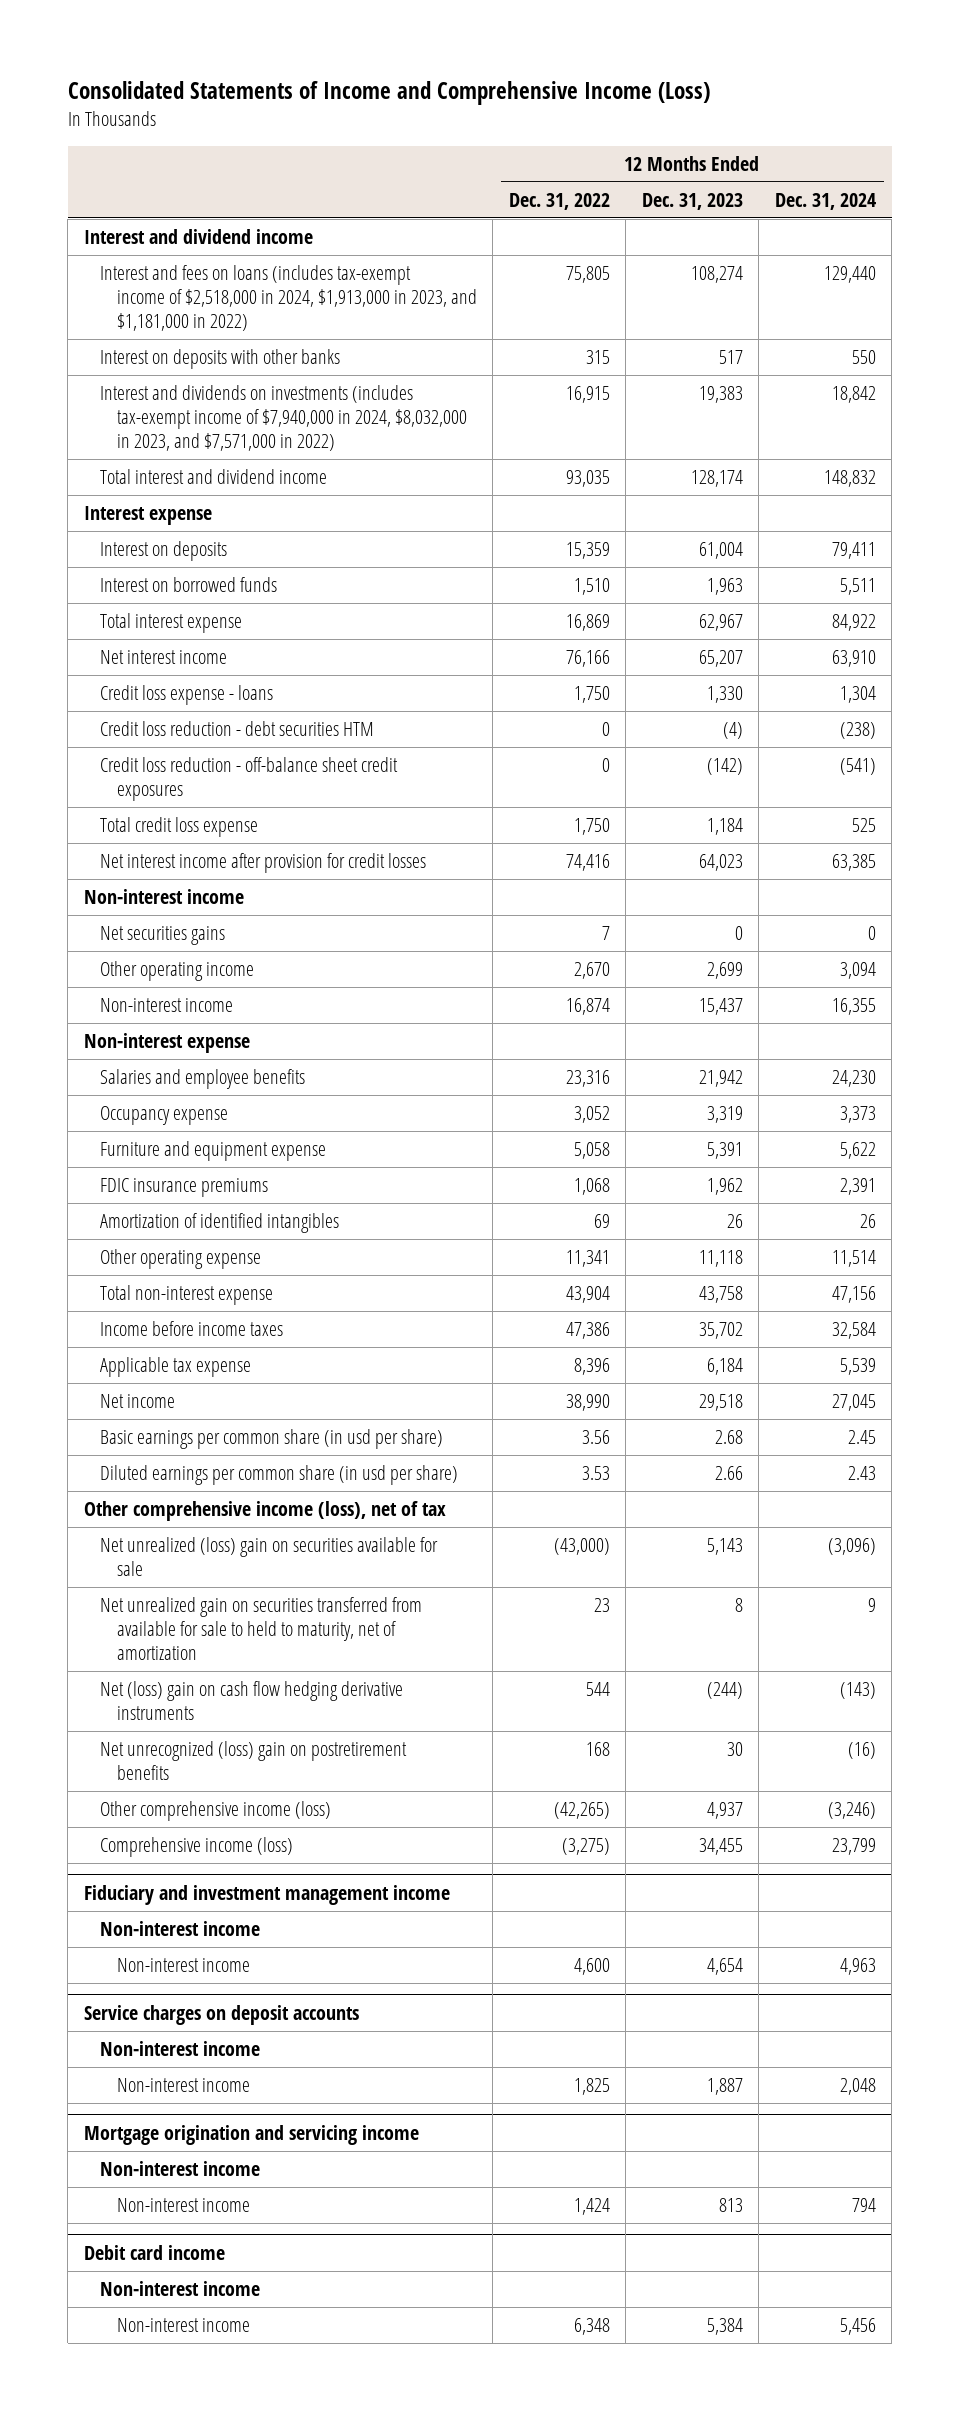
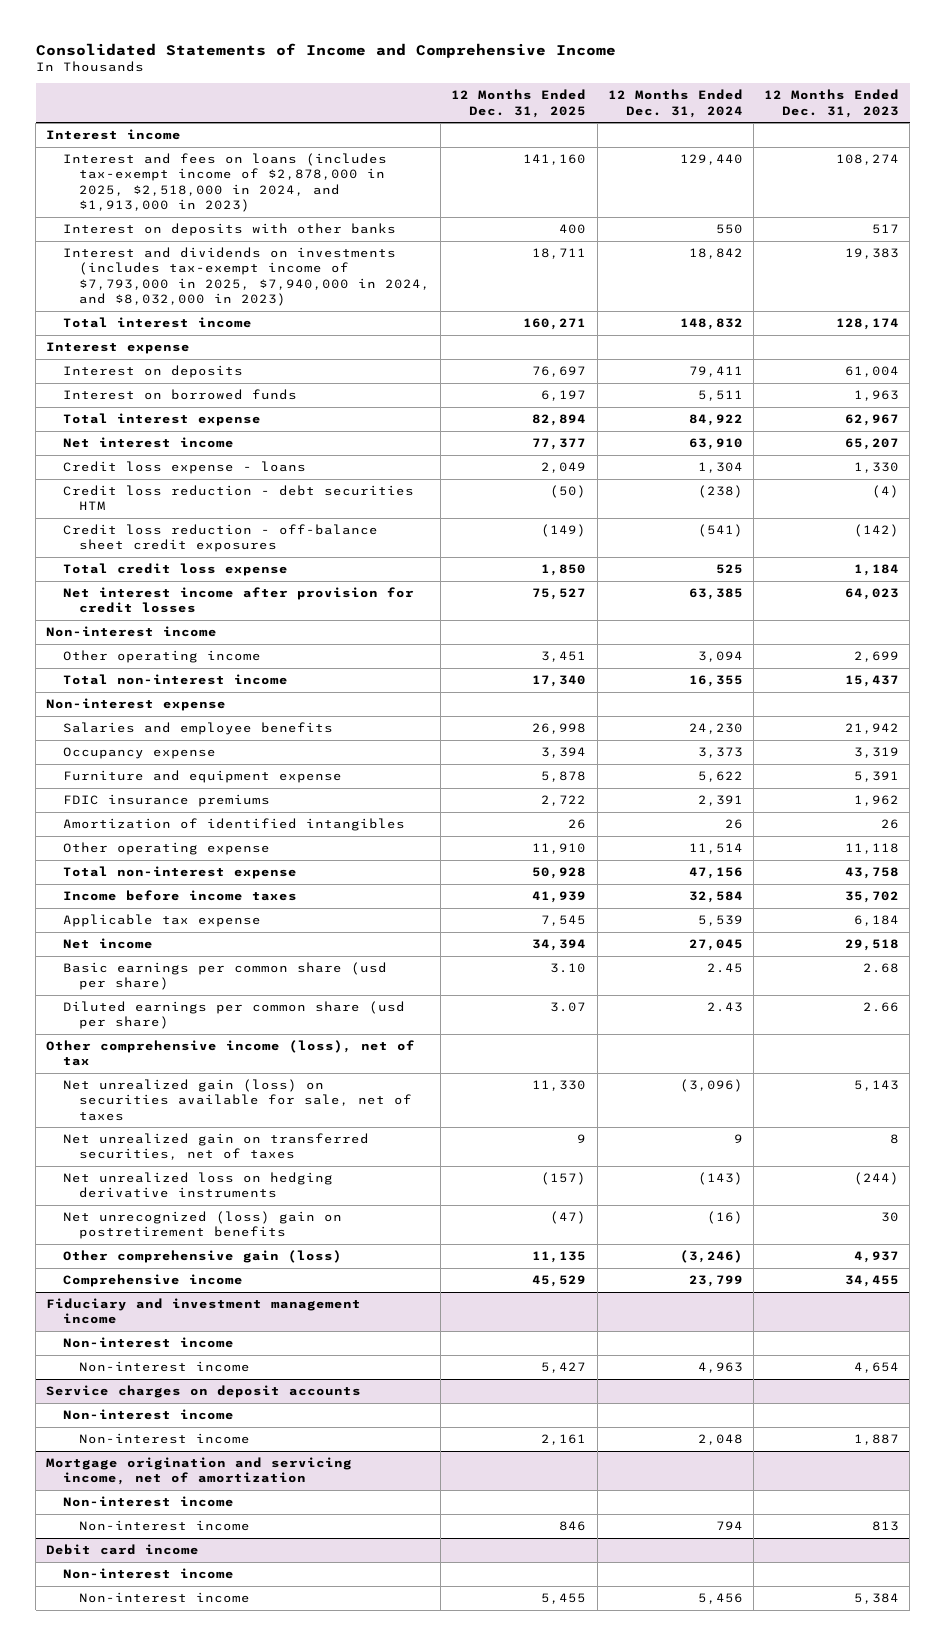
[67,80,710,105] Consolidated Statements of Income and Comprehensive Income (Loss) -> [35,42,616,58] Consolidated Statements of Income and Comprehensive Income
[508,192,610,210] Dec. 31, 2022 -> none
none -> [451,89,587,118] 12 Months Ended Dec. 31, 2025
[83,229,313,245] Interest and dividend income -> [46,129,182,141] Interest income
[100,265,477,331] Interest and fees on loans (includes tax-exempt income of $2,518,000 in 2024, $1,913,000 in 2023, and $1,181,000 in 2022) -> [62,153,387,213] Interest and fees on loans (includes tax-exempt income of $2,878,000 in 2025, $2,518,000 in 2024, and $1,913,000 in 2023)
[100,385,467,451] Interest and dividends on investments (includes tax-exempt income of $7,940,000 in 2024, $8,032,000 in 2023, and $7,571,000 in 2022) -> [62,247,430,307] Interest and dividends on investments (includes tax-exempt income of $7,793,000 in 2025, $7,940,000 in 2024, and $8,032,000 in 2023)
[100,469,328,485] Total interest and dividend income -> [62,317,252,329] Total interest income
[100,926,226,946] Net securities gains -> none
[100,998,234,1013] Non-interest income -> [62,674,288,686] Total non-interest income
[100,1429,444,1450] Basic earnings per common share (in usd per share) -> [62,962,387,991] Basic earnings per common share (usd per share)
[100,1465,459,1486] Diluted earnings per common share (in usd per share) -> [62,1001,405,1030] Diluted earnings per common share (usd per share)
[100,1597,423,1660] Net unrealized gain on securities transferred from available for sale to held to maturity, net of amortization -> none
[100,1537,439,1577] Net unrealized (loss) gain on securities available for sale -> [62,1079,412,1121] Net unrealized gain (loss) on securities available for sale, net of taxes
none -> [62,1133,369,1161] Net unrealized gain on transferred securities, net of taxes
[100,1681,404,1721] Net (loss) gain on cash flow hedging derivative instruments -> [62,1172,333,1199] Net unrealized loss on hedging derivative instruments
[100,1801,332,1822] Other comprehensive income (loss) -> [62,1250,342,1264] Other comprehensive gain (loss)
[100,1837,294,1858] Comprehensive income (loss) -> [62,1274,243,1288] Comprehensive income
[83,2125,419,2146] Mortgage origination and servicing income -> [46,1457,353,1486] Mortgage origination and servicing income, net of amortization

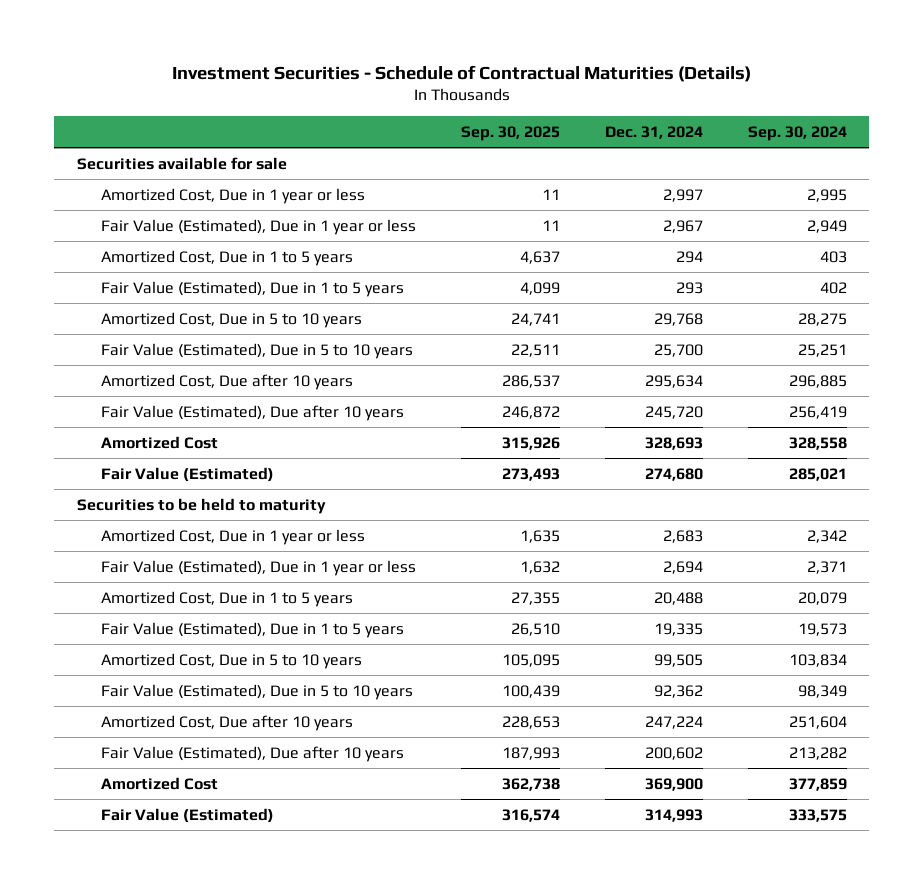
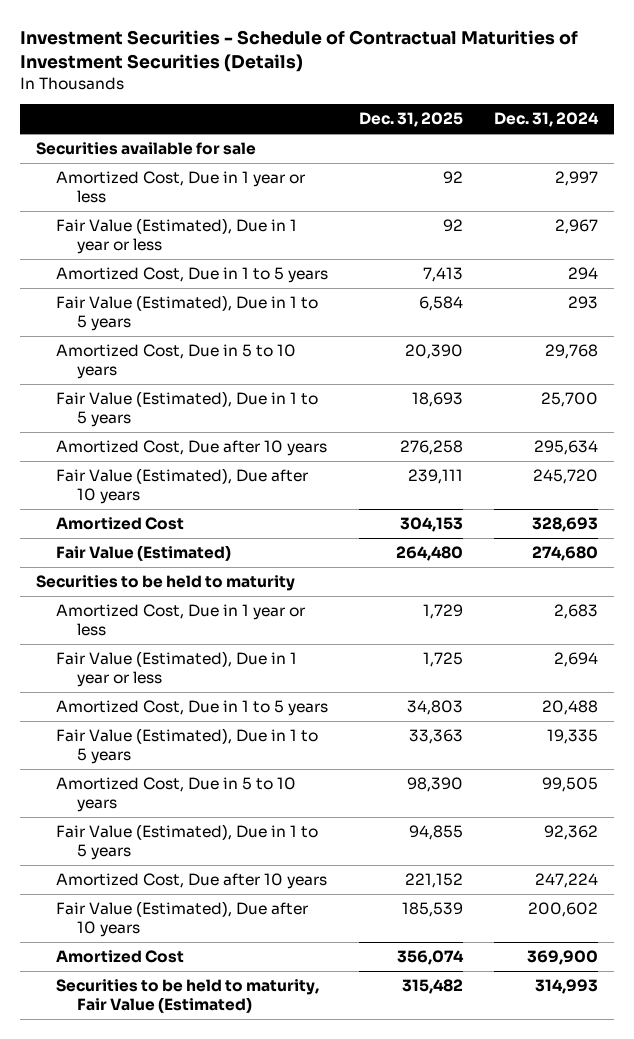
[171,64,751,82] Investment Securities - Schedule of Contractual Maturities (Details) -> [20,30,579,72] Investment Securities - Schedule of Contractual Maturities of Investment Securities (Details)
[460,125,560,141] Sep. 30, 2025 -> none
[747,125,847,141] Sep. 30, 2024 -> none
none -> [359,112,464,128] Dec. 31, 2025
[100,342,413,359] Fair Value (Estimated), Due in 5 to 10 years -> [56,391,319,427] Fair Value (Estimated), Due in 1 to 5 years
[100,683,413,700] Fair Value (Estimated), Due in 5 to 10 years -> [56,824,319,860] Fair Value (Estimated), Due in 1 to 5 years
[100,807,274,823] Fair Value (Estimated) -> [56,979,320,1013] Securities to be held to maturity, Fair Value (Estimated)

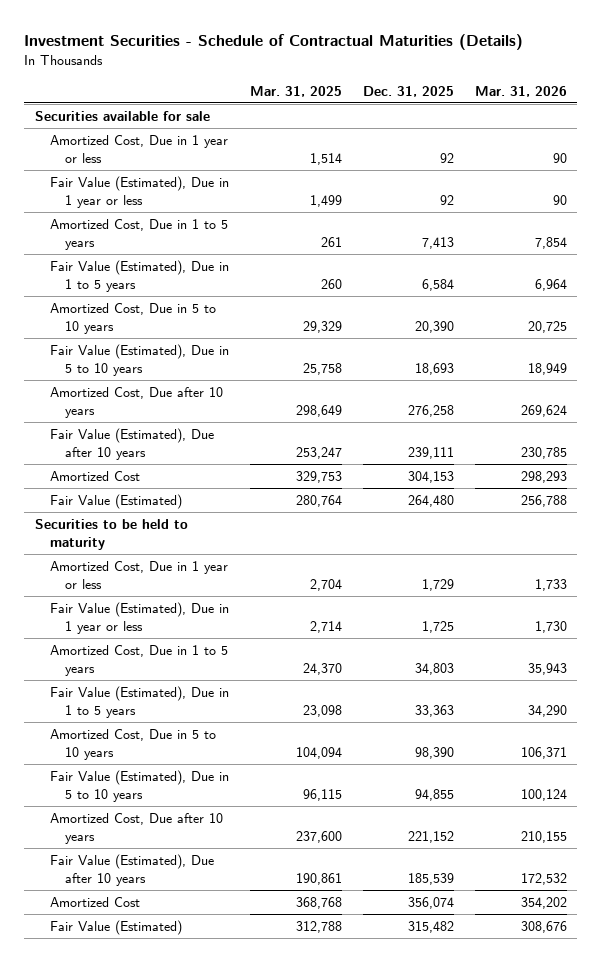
[20,30,579,72] Investment Securities - Schedule of Contractual Maturities of Investment Securities (Details) -> [24,33,524,50] Investment Securities - Schedule of Contractual Maturities (Details)
[494,112,600,128] Dec. 31, 2024 -> none
none -> [249,85,342,97] Mar. 31, 2025
none -> [474,85,567,97] Mar. 31, 2026
[56,391,319,427] Fair Value (Estimated), Due in 1 to 5 years -> [50,343,230,376] Fair Value (Estimated), Due in 5 to 10 years
[56,824,319,860] Fair Value (Estimated), Due in 1 to 5 years -> [50,769,230,802] Fair Value (Estimated), Due in 5 to 10 years
[56,979,320,1013] Securities to be held to maturity, Fair Value (Estimated) -> [50,919,183,935] Fair Value (Estimated)

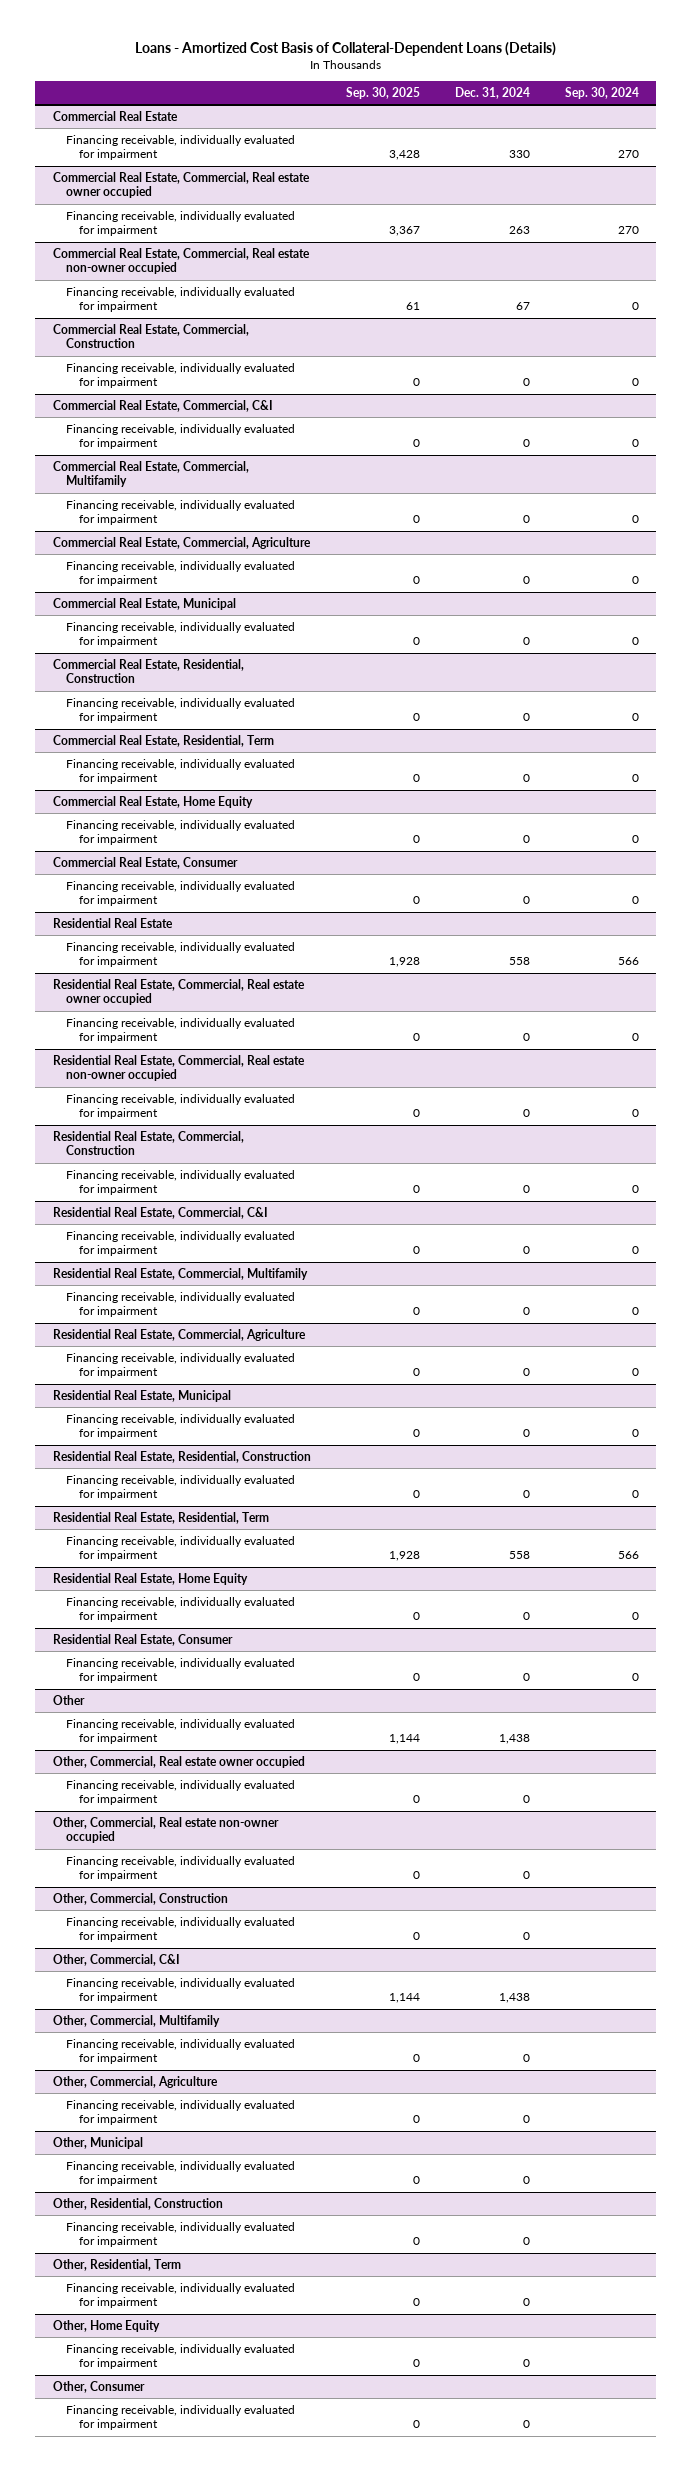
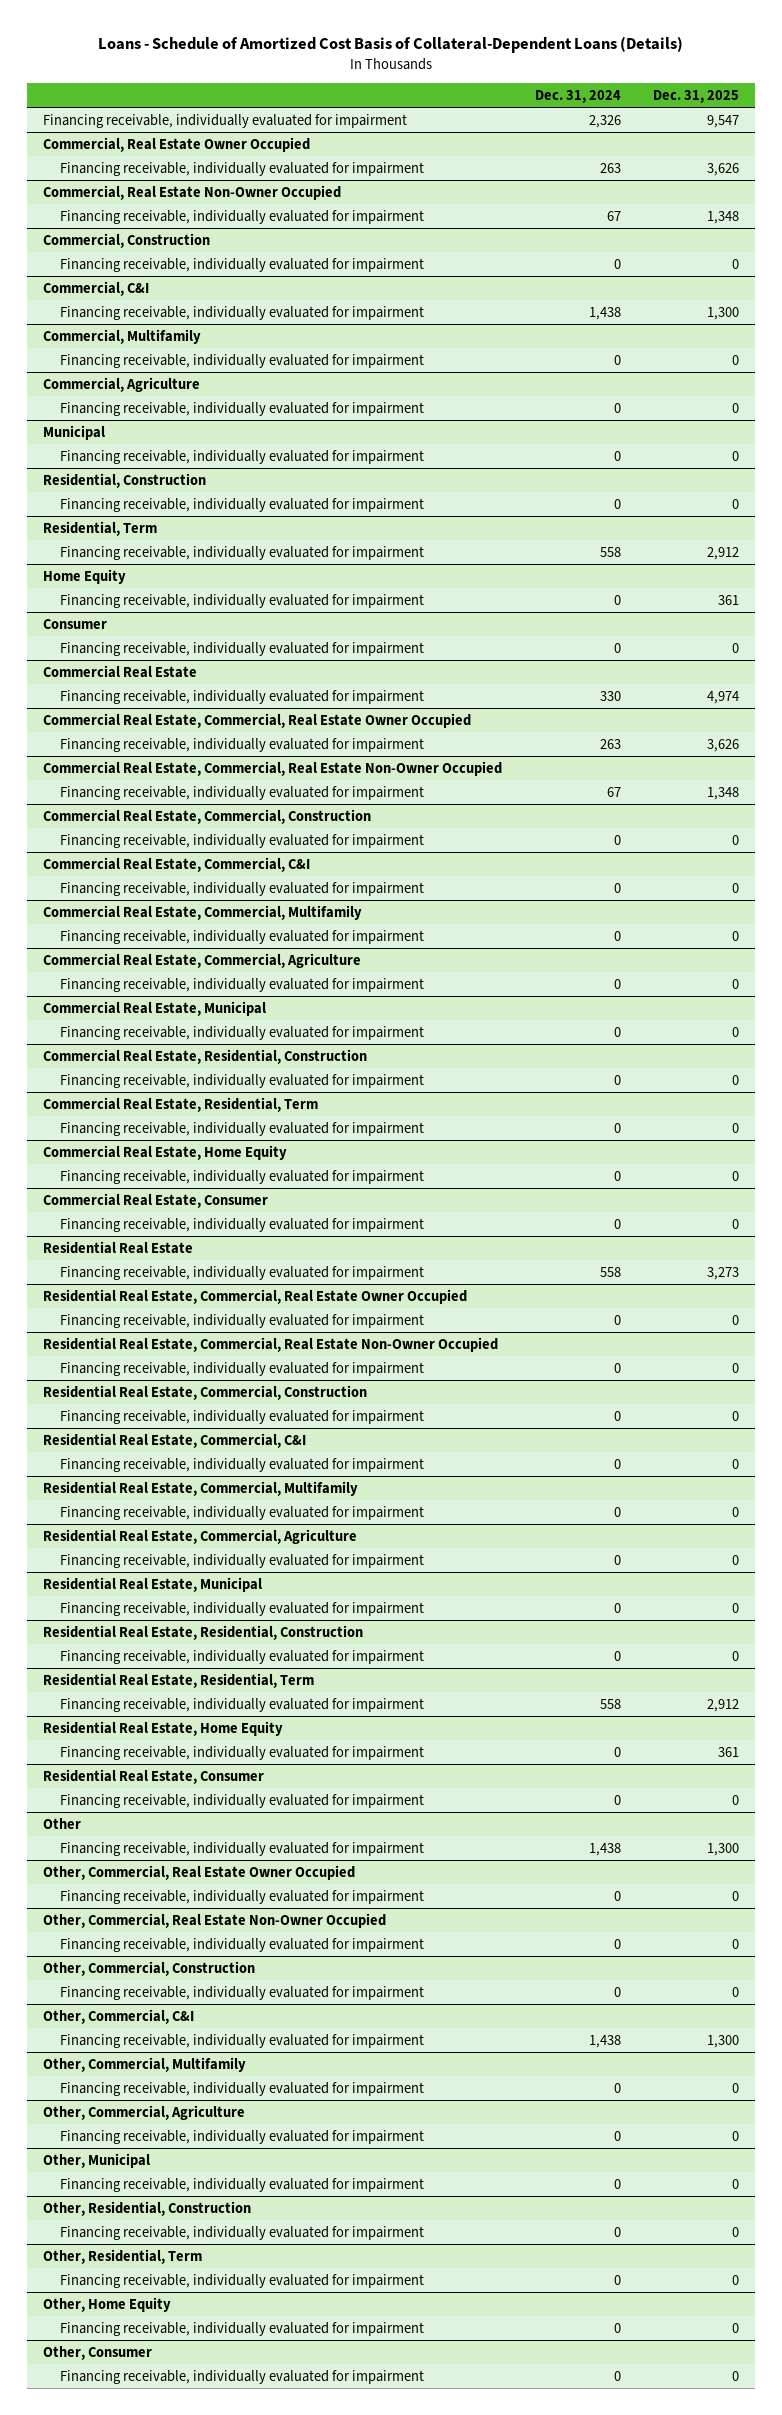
[134,42,556,57] Loans - Amortized Cost Basis of Collateral-Dependent Loans (Details) -> [98,36,684,54] Loans - Schedule of Amortized Cost Basis of Collateral-Dependent Loans (Details)
[345,87,420,100] Sep. 30, 2025 -> none
[564,87,639,100] Sep. 30, 2024 -> none
none -> [653,89,740,103] Dec. 31, 2025
none -> [43,113,408,128] Financing receivable, individually evaluated for impairment
none -> [43,136,311,152] Commercial, Real Estate Owner Occupied
none -> [60,161,425,176] Financing receivable, individually evaluated for impairment
none -> [43,184,342,200] Commercial, Real Estate Non-Owner Occupied
none -> [60,209,425,224] Financing receivable, individually evaluated for impairment
none -> [43,232,211,248] Commercial, Construction
none -> [60,257,425,272] Financing receivable, individually evaluated for impairment
none -> [43,280,150,296] Commercial, C&I
none -> [60,305,425,320] Financing receivable, individually evaluated for impairment
none -> [43,328,202,344] Commercial, Multifamily
none -> [60,353,425,368] Financing receivable, individually evaluated for impairment
none -> [43,376,201,392] Commercial, Agriculture
none -> [60,401,425,416] Financing receivable, individually evaluated for impairment
none -> [43,424,106,440] Municipal
none -> [60,449,425,464] Financing receivable, individually evaluated for impairment
none -> [43,472,207,488] Residential, Construction
none -> [60,497,425,512] Financing receivable, individually evaluated for impairment
none -> [43,520,158,536] Residential, Term
none -> [60,545,425,560] Financing receivable, individually evaluated for impairment
none -> [43,568,127,584] Home Equity
none -> [60,593,425,608] Financing receivable, individually evaluated for impairment
none -> [43,618,108,629] Consumer
none -> [60,641,425,656] Financing receivable, individually evaluated for impairment
[52,171,310,199] Commercial Real Estate, Commercial, Real estate owner occupied -> [43,712,472,728] Commercial Real Estate, Commercial, Real Estate Owner Occupied
[52,247,310,275] Commercial Real Estate, Commercial, Real estate non-owner occupied -> [43,760,503,776] Commercial Real Estate, Commercial, Real Estate Non-Owner Occupied
[52,978,305,1006] Residential Real Estate, Commercial, Real estate owner occupied -> [43,1288,468,1304] Residential Real Estate, Commercial, Real Estate Owner Occupied
[52,1054,305,1082] Residential Real Estate, Commercial, Real estate non-owner occupied -> [43,1336,499,1352] Residential Real Estate, Commercial, Real Estate Non-Owner Occupied
[52,1755,305,1768] Other, Commercial, Real estate owner occupied -> [43,1864,356,1880] Other, Commercial, Real Estate Owner Occupied
[52,1816,279,1844] Other, Commercial, Real estate non-owner occupied -> [43,1912,387,1928] Other, Commercial, Real Estate Non-Owner Occupied

